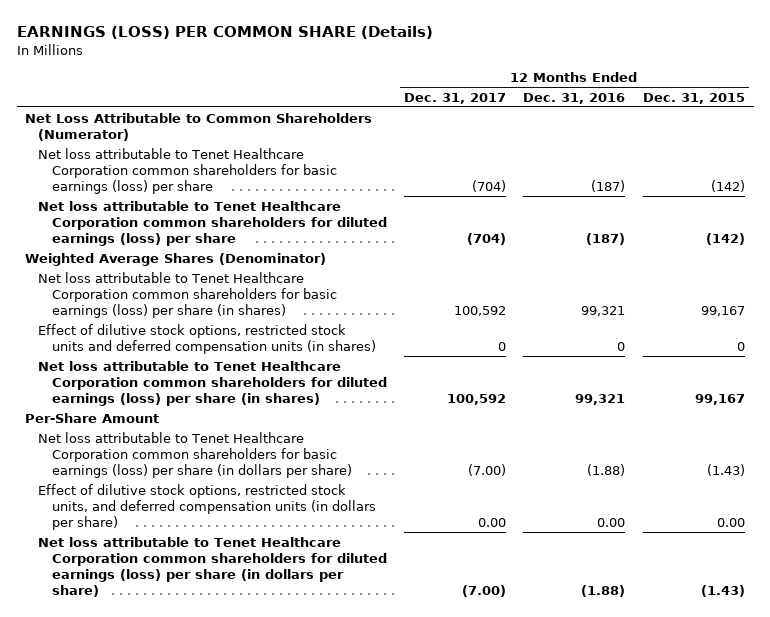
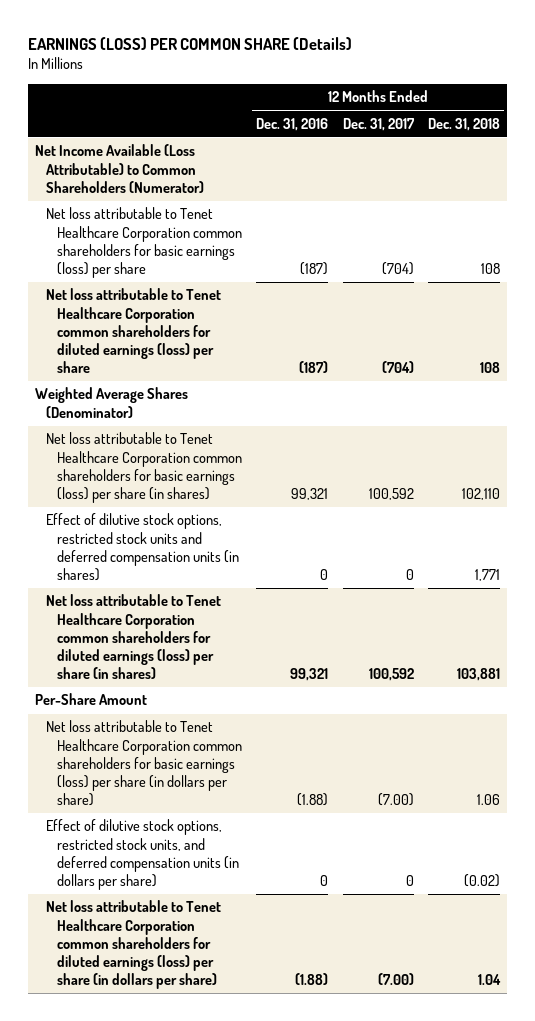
[642,92,745,104] Dec. 31, 2015 -> none
none -> [428,117,501,131] Dec. 31, 2018
[25,112,373,141] Net Loss Attributable to Common Shareholders (Numerator) -> [34,144,204,193] Net Income Available (Loss Attributable) to Common Shareholders (Numerator)
[477,518,506,528] 0.00 -> [405,874,414,886] 0
[597,518,626,528] 0.00 -> [320,874,329,886] 0

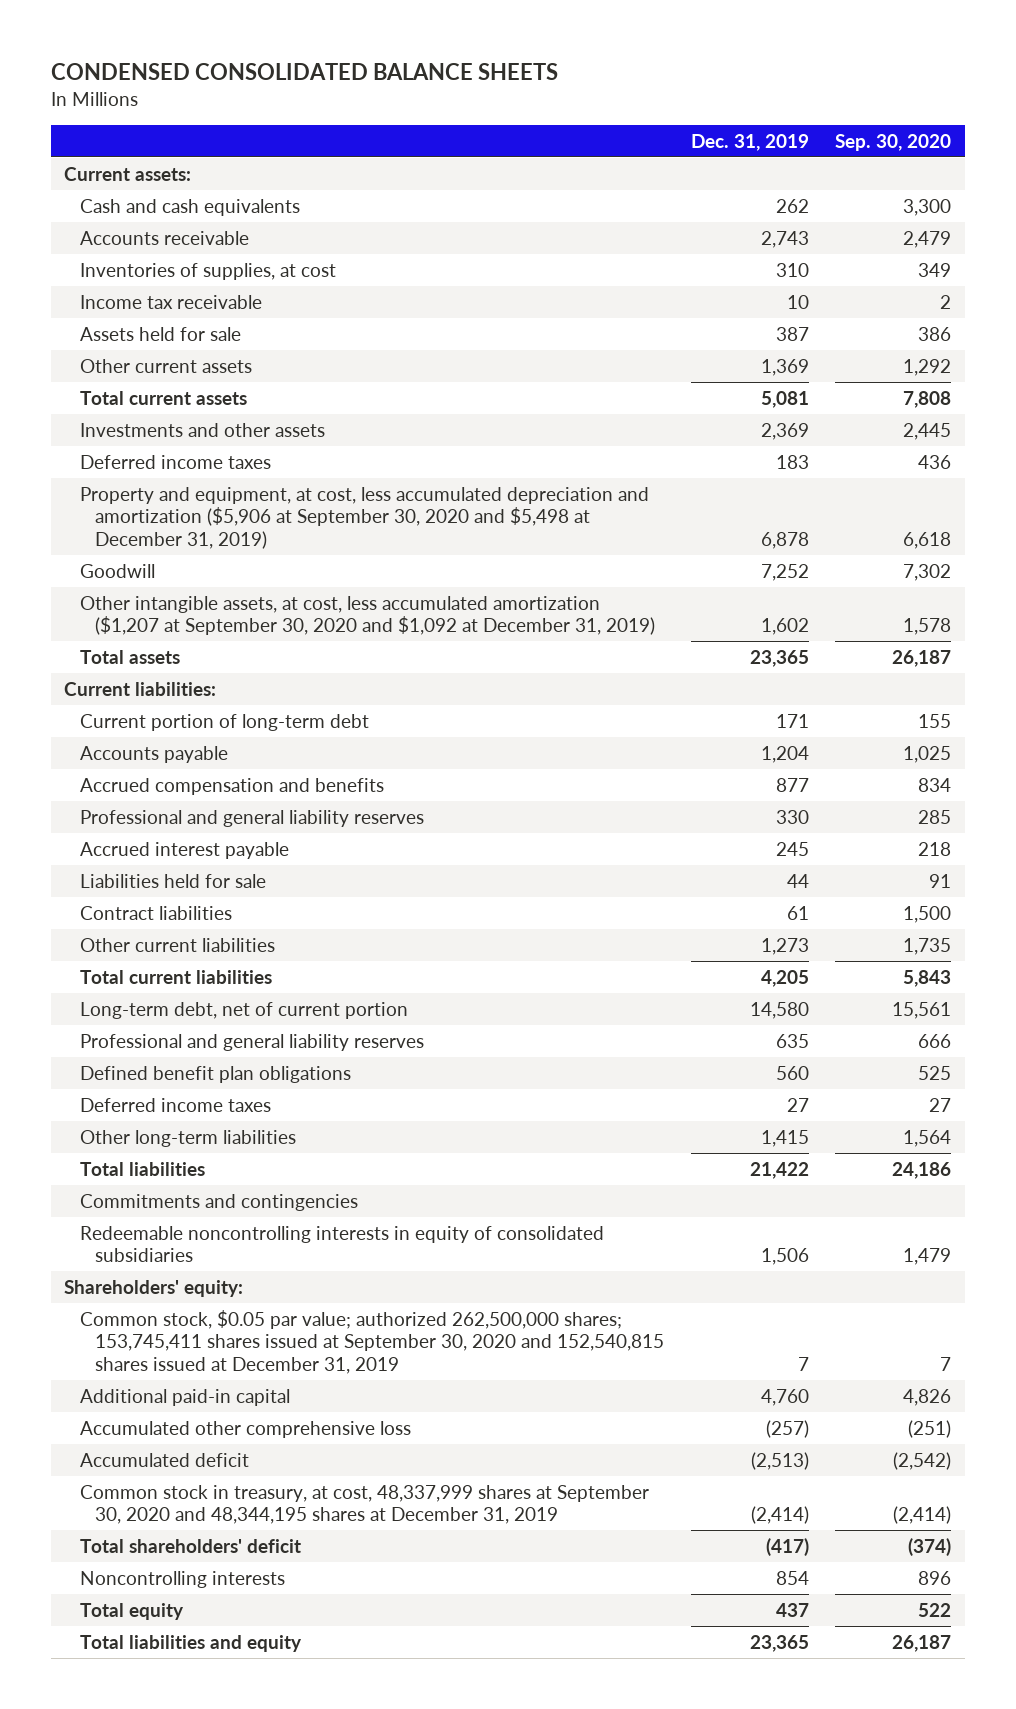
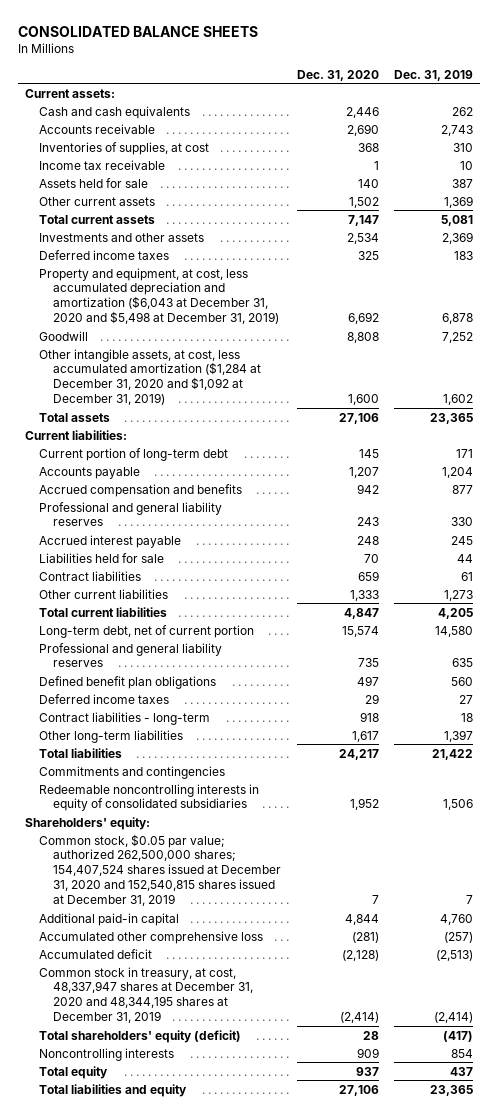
[50,63,558,81] CONDENSED CONSOLIDATED BALANCE SHEETS -> [17,25,258,37] CONSOLIDATED BALANCE SHEETS
[835,133,952,151] Sep. 30, 2020 -> none
none -> [296,69,379,81] Dec. 31, 2020
[79,486,649,549] Property and equipment, at cost, less accumulated depreciation and amortization ($5,906 at September 30, 2020 and $5,498 at December 31, 2019) -> [39,267,280,325] Property and equipment, at cost, less accumulated depreciation and amortization ($6,043 at December 31, 2020 and $5,498 at December 31, 2019)
[79,595,656,636] Other intangible assets, at cost, less accumulated amortization ($1,207 at September 30, 2020 and $1,092 at December 31, 2019) -> [39,348,262,406] Other intangible assets, at cost, less accumulated amortization ($1,284 at December 31, 2020 and $1,092 at December 31, 2019)
none -> [39,711,211,725] Contract liabilities - long-term
[760,1129,809,1147] 1,415 -> [443,729,473,742] 1,397
[79,1309,665,1374] Common stock, $0.05 par value; authorized 262,500,000 shares; 153,745,411 shares issued at September 30, 2020 and 152,540,815 shares issued at December 31, 2019 -> [39,833,282,906] Common stock, $0.05 par value; authorized 262,500,000 shares; 154,407,524 shares issued at December 31, 2020 and 152,540,815 shares issued at December 31, 2019
[79,1484,649,1525] Common stock in treasury, at cost, 48,337,999 shares at September 30, 2020 and 48,344,195 shares at December 31, 2019 -> [39,966,254,1024] Common stock in treasury, at cost, 48,337,947 shares at December 31, 2020 and 48,344,195 shares at December 31, 2019
[79,1538,301,1553] Total shareholders' deficit -> [39,1029,242,1043] Total shareholders' equity (deficit)

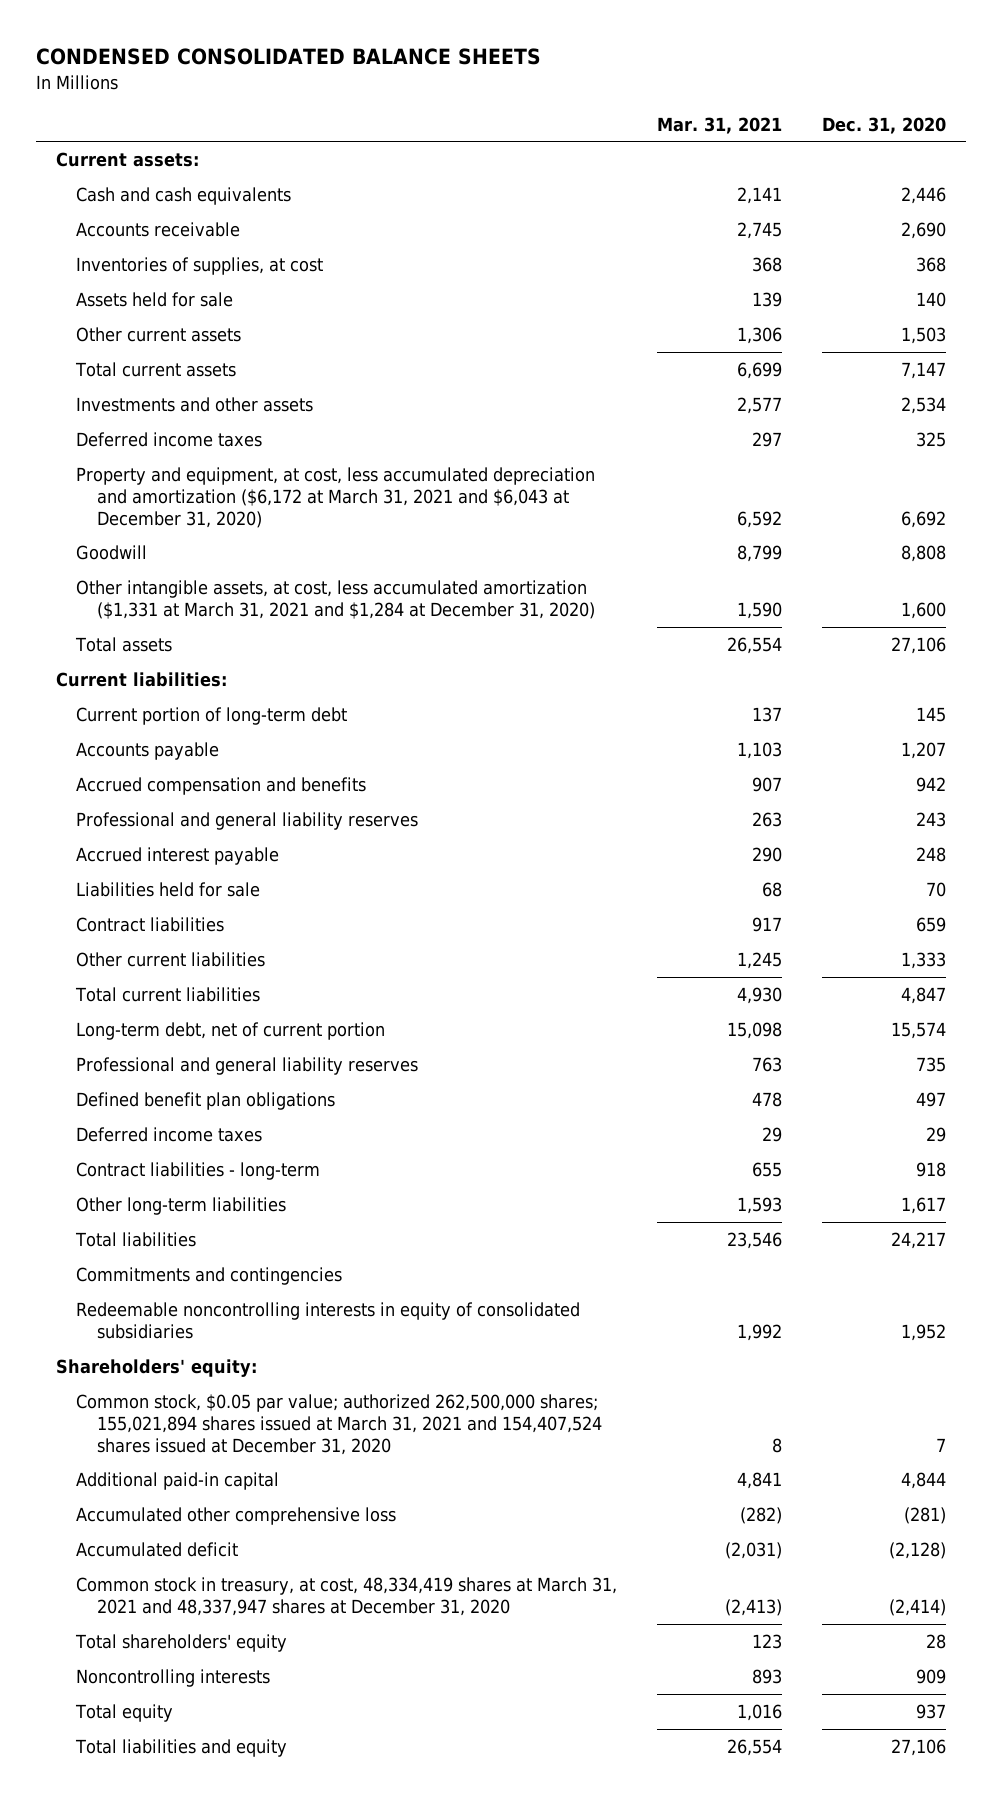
[17,25,258,37] CONSOLIDATED BALANCE SHEETS -> [36,48,542,66] CONDENSED CONSOLIDATED BALANCE SHEETS
[393,69,473,81] Dec. 31, 2019 -> none
none -> [657,116,783,134] Mar. 31, 2021
[39,159,166,170] Income tax receivable -> none
[348,196,379,208] 1,502 -> [900,326,946,344] 1,503
[39,267,280,325] Property and equipment, at cost, less accumulated depreciation and amortization ($6,043 at December 31, 2020 and $5,498 at December 31, 2019) -> [76,466,596,528] Property and equipment, at cost, less accumulated depreciation and amortization ($6,172 at March 31, 2021 and $6,043 at December 31, 2020)
[39,348,262,406] Other intangible assets, at cost, less accumulated amortization ($1,284 at December 31, 2020 and $1,092 at December 31, 2019) -> [76,579,595,619] Other intangible assets, at cost, less accumulated amortization ($1,331 at March 31, 2021 and $1,284 at December 31, 2020)
[39,833,282,906] Common stock, $0.05 par value; authorized 262,500,000 shares; 154,407,524 shares issued at December 31, 2020 and 152,540,815 shares issued at December 31, 2019 -> [76,1393,602,1455] Common stock, $0.05 par value; authorized 262,500,000 shares; 155,021,894 shares issued at March 31, 2021 and 154,407,524 shares issued at December 31, 2020
[39,966,254,1024] Common stock in treasury, at cost, 48,337,947 shares at December 31, 2020 and 48,344,195 shares at December 31, 2019 -> [76,1576,618,1616] Common stock in treasury, at cost, 48,334,419 shares at March 31, 2021 and 48,337,947 shares at December 31, 2020
[39,1029,242,1043] Total shareholders' equity (deficit) -> [75,1633,288,1652] Total shareholders' equity

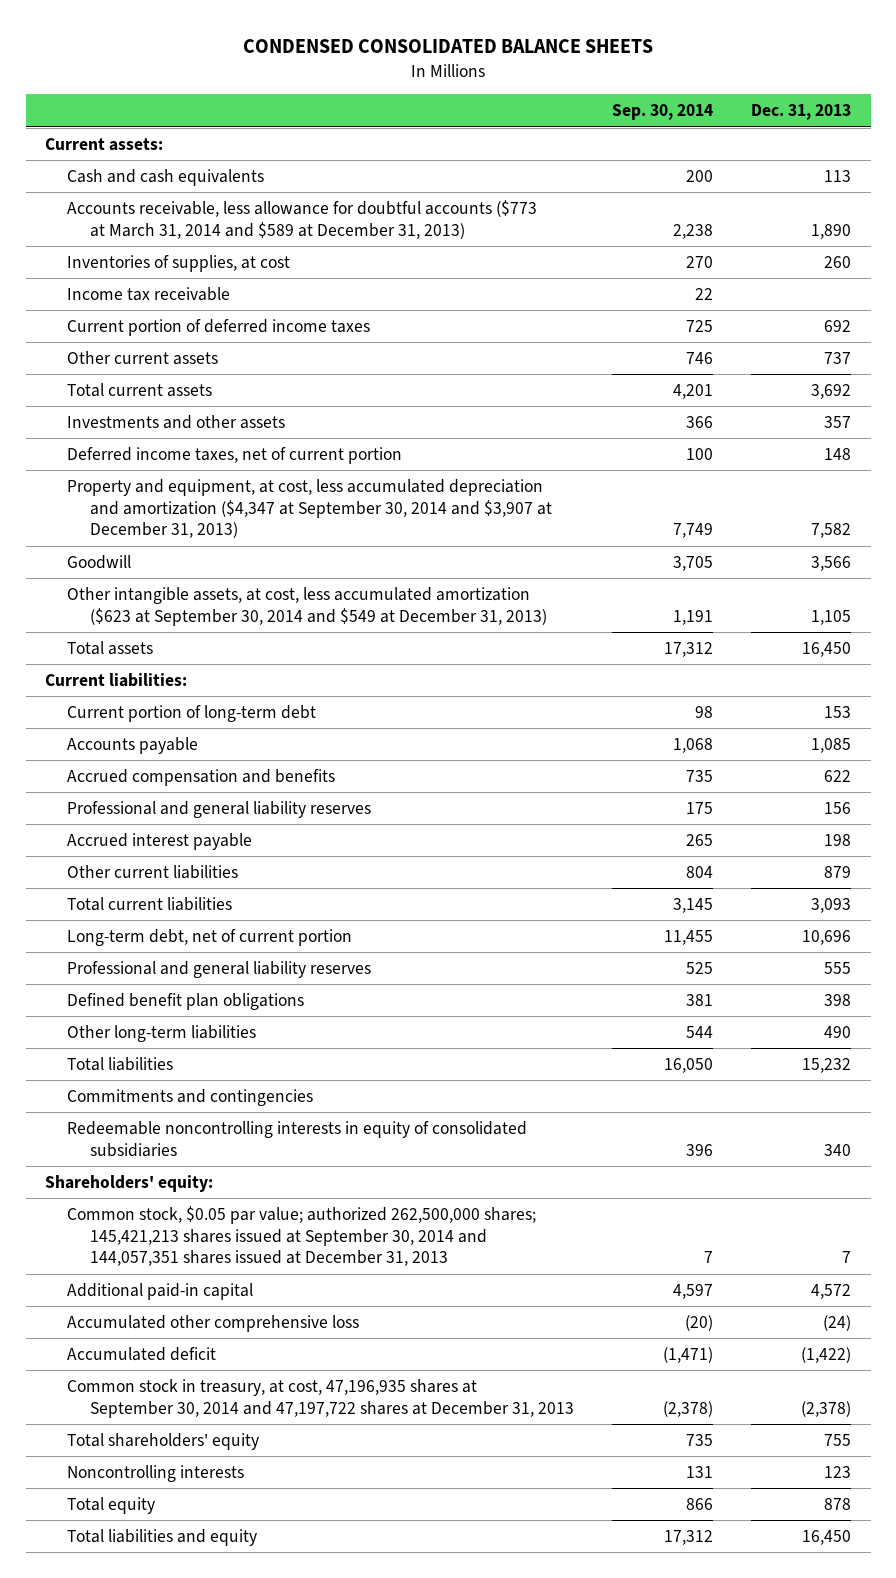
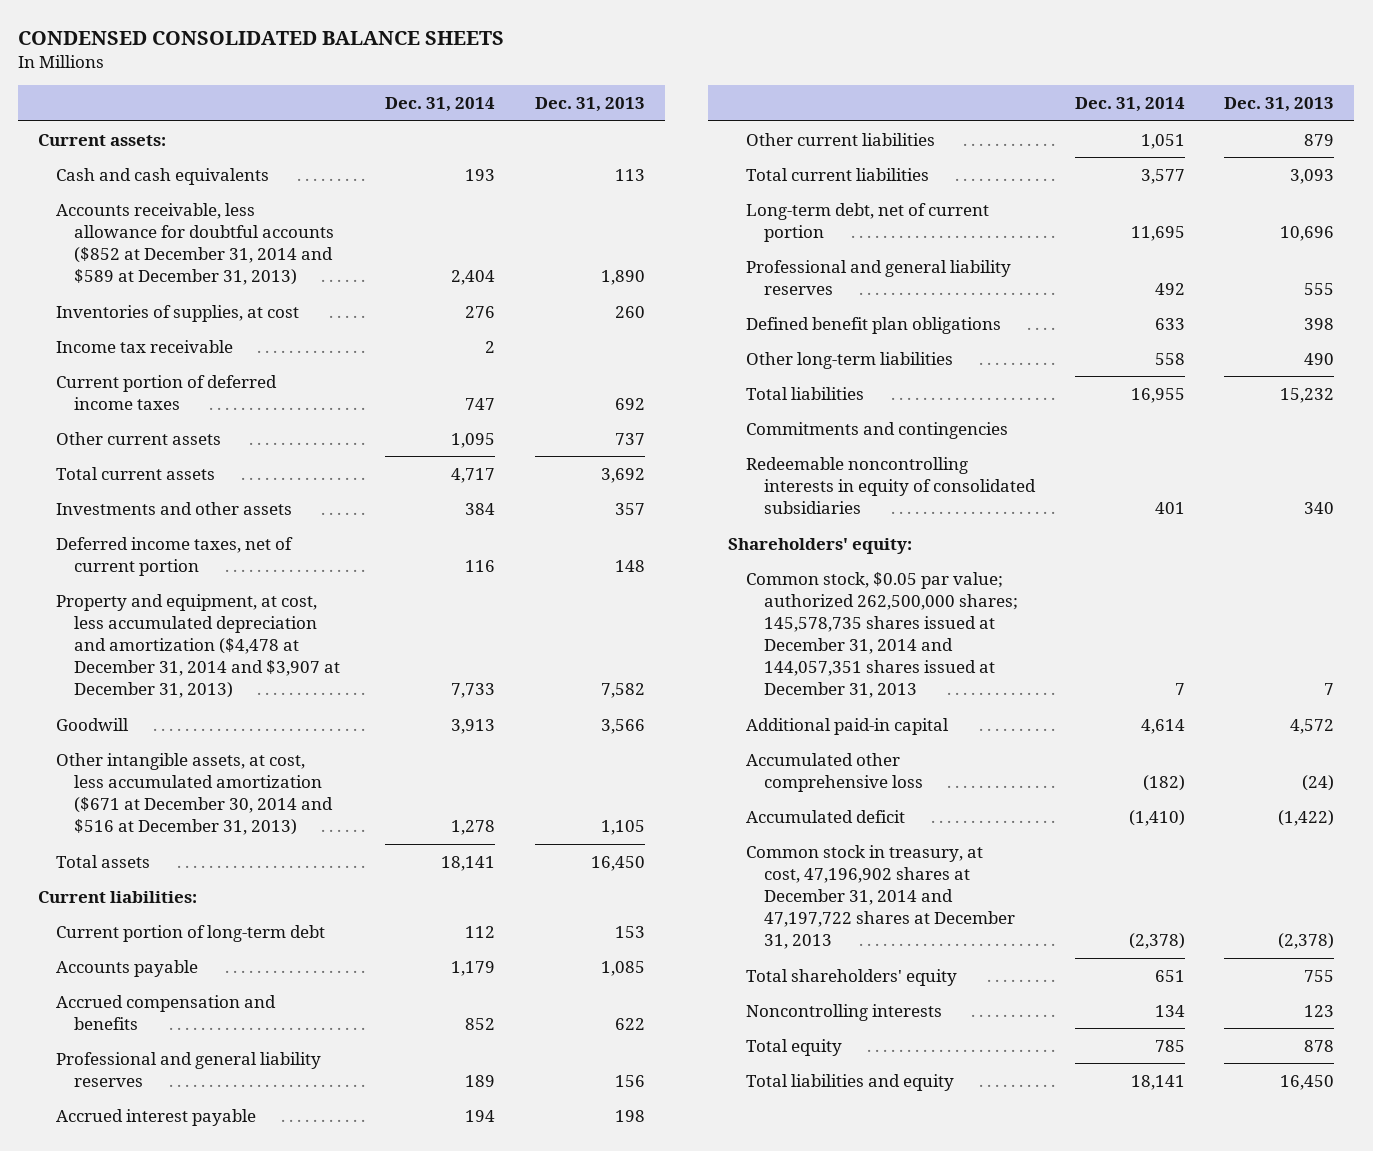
[611,104,713,121] Sep. 30, 2014 -> none
none -> [385,97,496,113] Dec. 31, 2014
[67,200,538,239] Accounts receivable, less allowance for doubtful accounts ($773 at March 31, 2014 and $589 at December 31, 2013) -> [56,202,335,286] Accounts receivable, less allowance for doubtful accounts ($852 at December 31, 2014 and $589 at December 31, 2013)
[67,479,552,539] Property and equipment, at cost, less accumulated depreciation and amortization ($4,347 at September 30, 2014 and $3,907 at December 31, 2013) -> [56,593,341,699] Property and equipment, at cost, less accumulated depreciation and amortization ($4,478 at December 31, 2014 and $3,907 at December 31, 2013)
[67,587,547,626] Other intangible assets, at cost, less accumulated amortization ($623 at September 30, 2014 and $549 at December 31, 2013) -> [56,752,334,836] Other intangible assets, at cost, less accumulated amortization ($671 at December 30, 2014 and $516 at December 31, 2013)
[67,1206,537,1267] Common stock, $0.05 par value; authorized 262,500,000 shares; 145,421,213 shares issued at September 30, 2014 and 144,057,351 shares issued at December 31, 2013 -> [745,571,1018,699] Common stock, $0.05 par value; authorized 262,500,000 shares; 145,578,735 shares issued at December 31, 2014 and 144,057,351 shares issued at December 31, 2013
[67,1379,574,1418] Common stock in treasury, at cost, 47,196,935 shares at September 30, 2014 and 47,197,722 shares at December 31, 2013 -> [745,844,1015,950] Common stock in treasury, at cost, 47,196,902 shares at December 31, 2014 and 47,197,722 shares at December 31, 2013

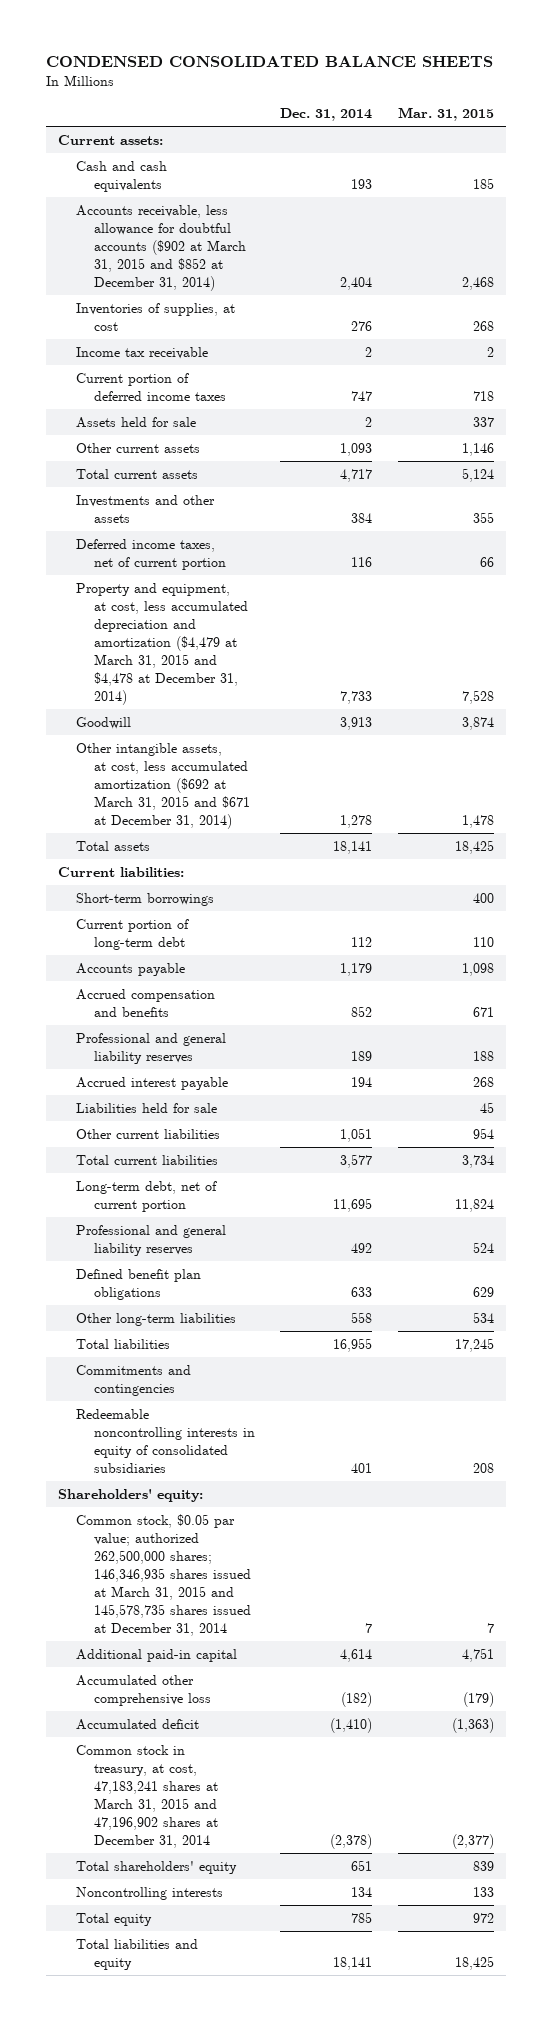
[534,97,645,113] Dec. 31, 2013 -> none
none -> [397,107,494,122] Mar. 31, 2015
[56,202,335,286] Accounts receivable, less allowance for doubtful accounts ($852 at December 31, 2014 and $589 at December 31, 2013) -> [75,204,246,292] Accounts receivable, less allowance for doubtful accounts ($902 at March 31, 2015 and $852 at December 31, 2014)
none -> [75,416,196,428] Assets held for sale
[451,432,496,448] 1,095 -> [340,442,373,456] 1,093
[56,593,341,699] Property and equipment, at cost, less accumulated depreciation and amortization ($4,478 at December 31, 2014 and $3,907 at December 31, 2013) -> [75,582,248,706] Property and equipment, at cost, less accumulated depreciation and amortization ($4,479 at March 31, 2015 and $4,478 at December 31, 2014)
[56,752,334,836] Other intangible assets, at cost, less accumulated amortization ($671 at December 30, 2014 and $516 at December 31, 2013) -> [75,742,250,830] Other intangible assets, at cost, less accumulated amortization ($692 at March 31, 2015 and $671 at December 31, 2014)
none -> [75,892,214,906] Short-term borrowings
none -> [75,1102,217,1113] Liabilities held for sale
[745,571,1018,699] Common stock, $0.05 par value; authorized 262,500,000 shares; 145,578,735 shares issued at December 31, 2014 and 144,057,351 shares issued at December 31, 2013 -> [75,1513,251,1637] Common stock, $0.05 par value; authorized 262,500,000 shares; 146,346,935 shares issued at March 31, 2015 and 145,578,735 shares issued at December 31, 2014
[745,844,1015,950] Common stock in treasury, at cost, 47,196,902 shares at December 31, 2014 and 47,197,722 shares at December 31, 2013 -> [75,1744,218,1849] Common stock in treasury, at cost, 47,183,241 shares at March 31, 2015 and 47,196,902 shares at December 31, 2014

